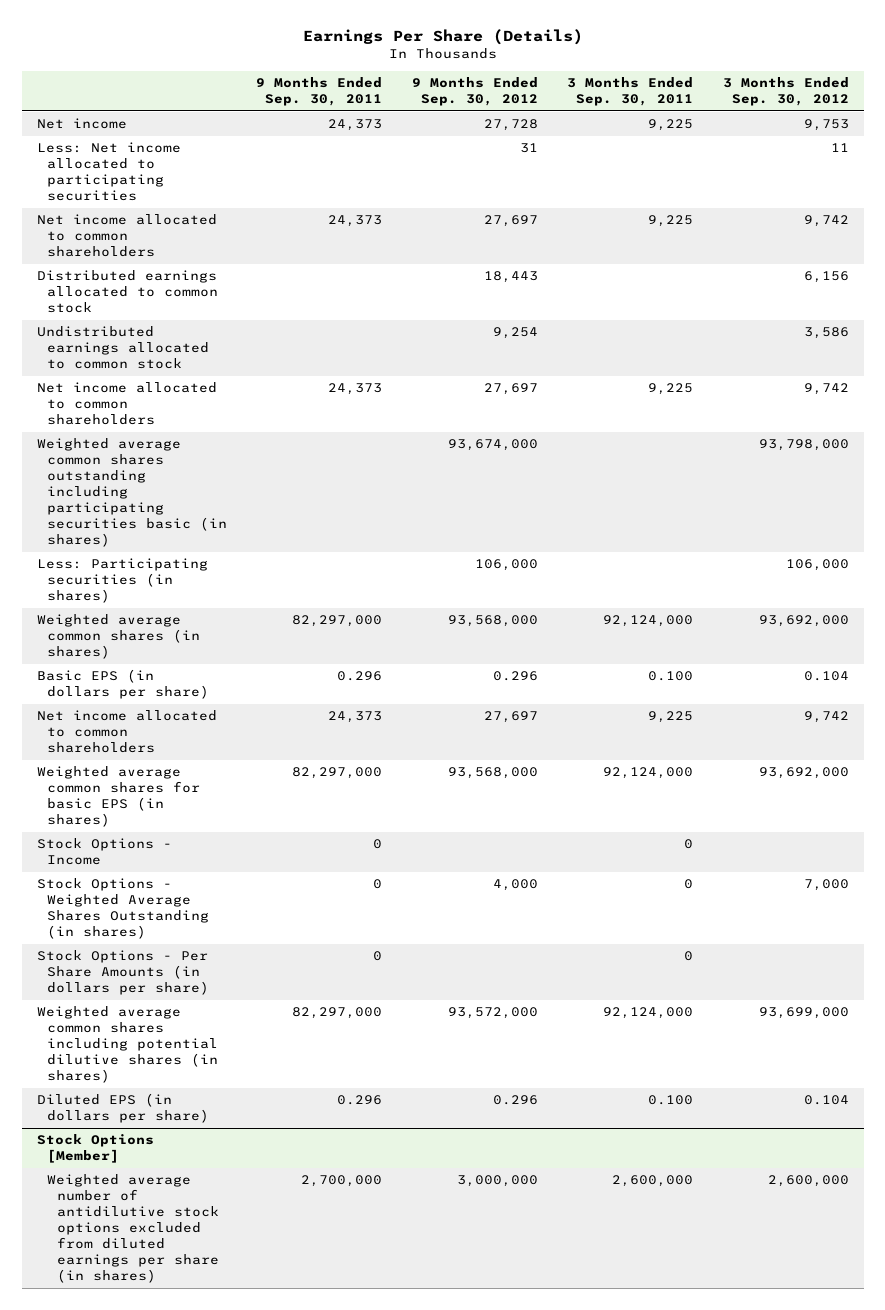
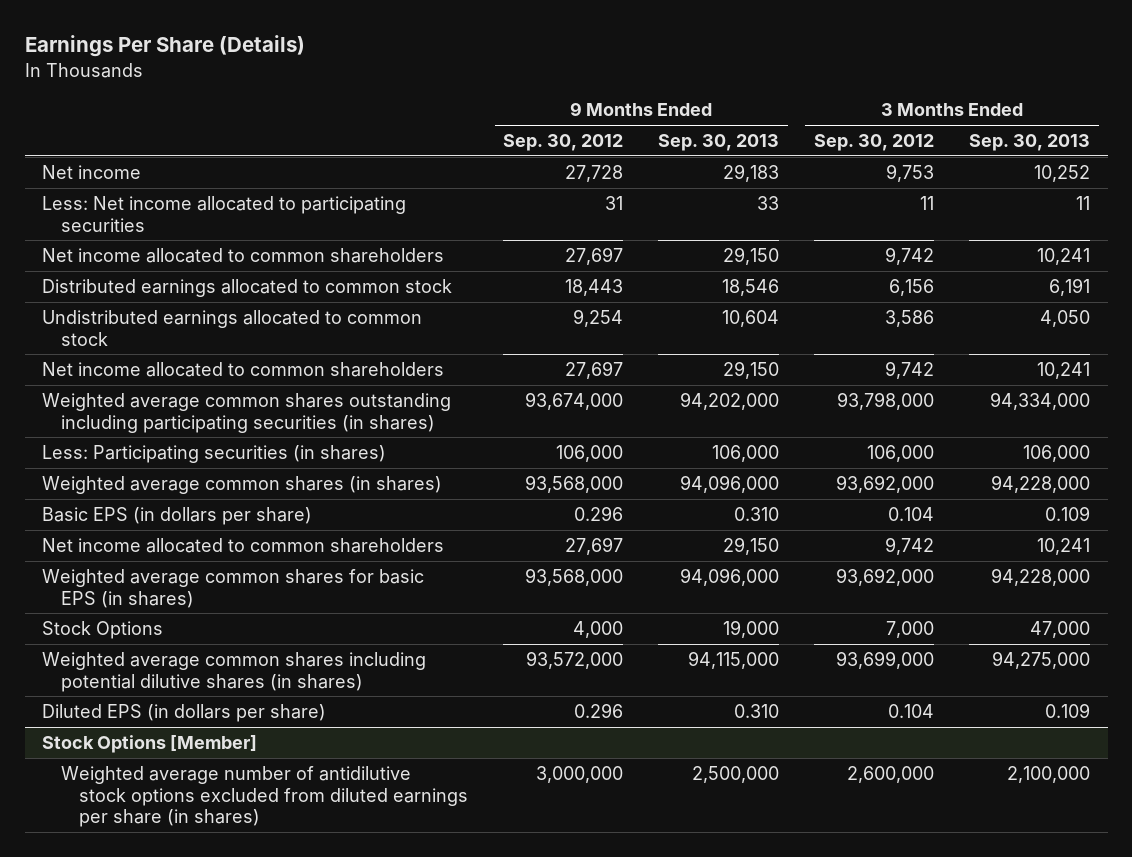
[256,77,383,106] 9 Months Ended Sep. 30, 2011 -> none
[567,77,694,106] 3 Months Ended Sep. 30, 2011 -> none
none -> [658,133,780,151] Sep. 30, 2013
none -> [969,133,1091,151] Sep. 30, 2013
[36,438,227,547] Weighted average common shares outstanding including participating securities basic (in shares) -> [42,392,452,433] Weighted average common shares outstanding including participating securities (in shares)
[36,838,172,866] Stock Options - Income -> none
[36,950,209,996] Stock Options - Per Share Amounts (in dollars per share) -> none
[36,878,209,940] Stock Options - Weighted Average Shares Outstanding (in shares) -> [42,620,164,639] Stock Options

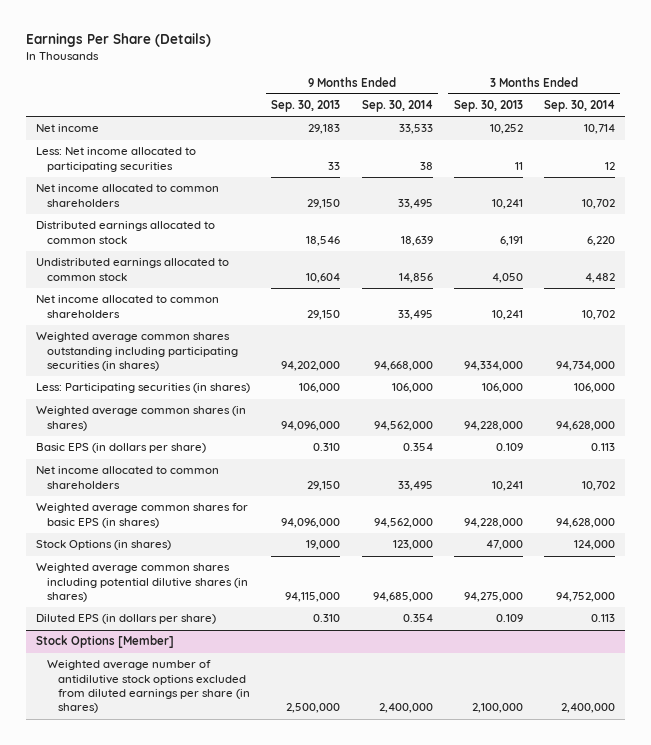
[503,133,624,151] Sep. 30, 2012 -> none
[814,133,935,151] Sep. 30, 2012 -> none
none -> [361,100,433,113] Sep. 30, 2014
none -> [543,100,615,113] Sep. 30, 2014
[42,620,164,639] Stock Options -> [36,540,172,551] Stock Options (in shares)

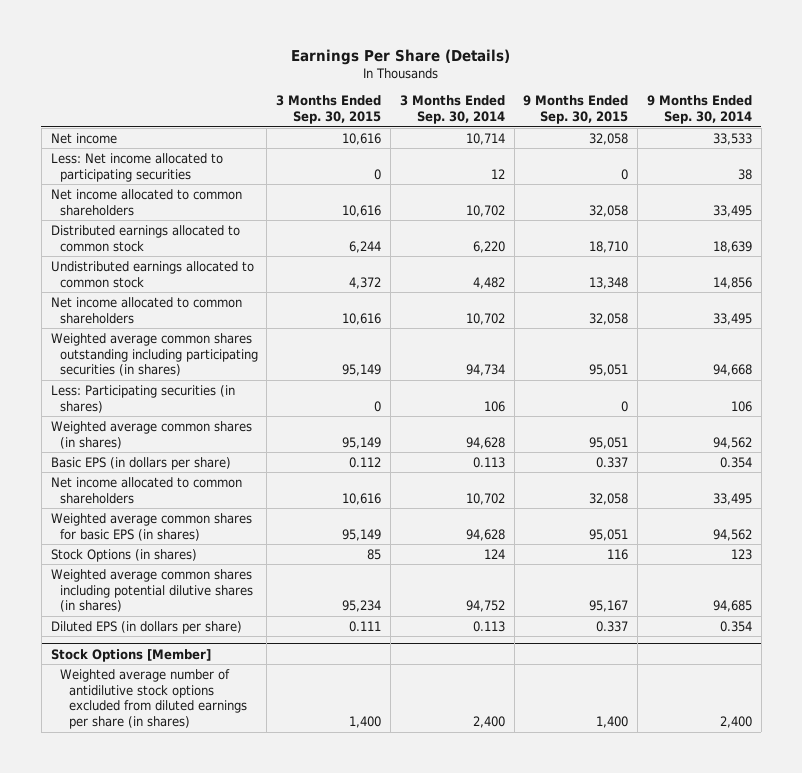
[271,100,341,113] Sep. 30, 2013 -> none
[453,100,523,113] Sep. 30, 2013 -> none
none -> [276,95,382,125] 3 Months Ended Sep. 30, 2015
none -> [523,95,629,125] 9 Months Ended Sep. 30, 2015
[373,361,433,372] 94,668,000 -> [712,364,752,377] 94,668
[555,361,615,372] 94,734,000 -> [465,364,505,377] 94,734
[391,383,433,394] 106,000 -> [730,400,752,412] 106
[573,383,615,394] 106,000 -> [483,400,505,412] 106
[373,420,433,431] 94,562,000 -> [712,436,752,449] 94,562
[555,420,615,431] 94,628,000 -> [465,436,505,449] 94,628
[373,517,433,528] 94,562,000 -> [712,528,752,541] 94,562
[555,517,615,528] 94,628,000 -> [465,528,505,541] 94,628
[392,540,433,551] 123,000 -> [730,548,752,560] 123
[573,540,615,551] 124,000 -> [483,548,505,559] 124
[372,592,433,603] 94,685,000 -> [712,600,752,613] 94,685
[555,592,615,603] 94,752,000 -> [465,600,505,613] 94,752
[378,703,433,714] 2,400,000 -> [719,716,752,729] 2,400
[560,703,615,714] 2,400,000 -> [472,716,505,729] 2,400

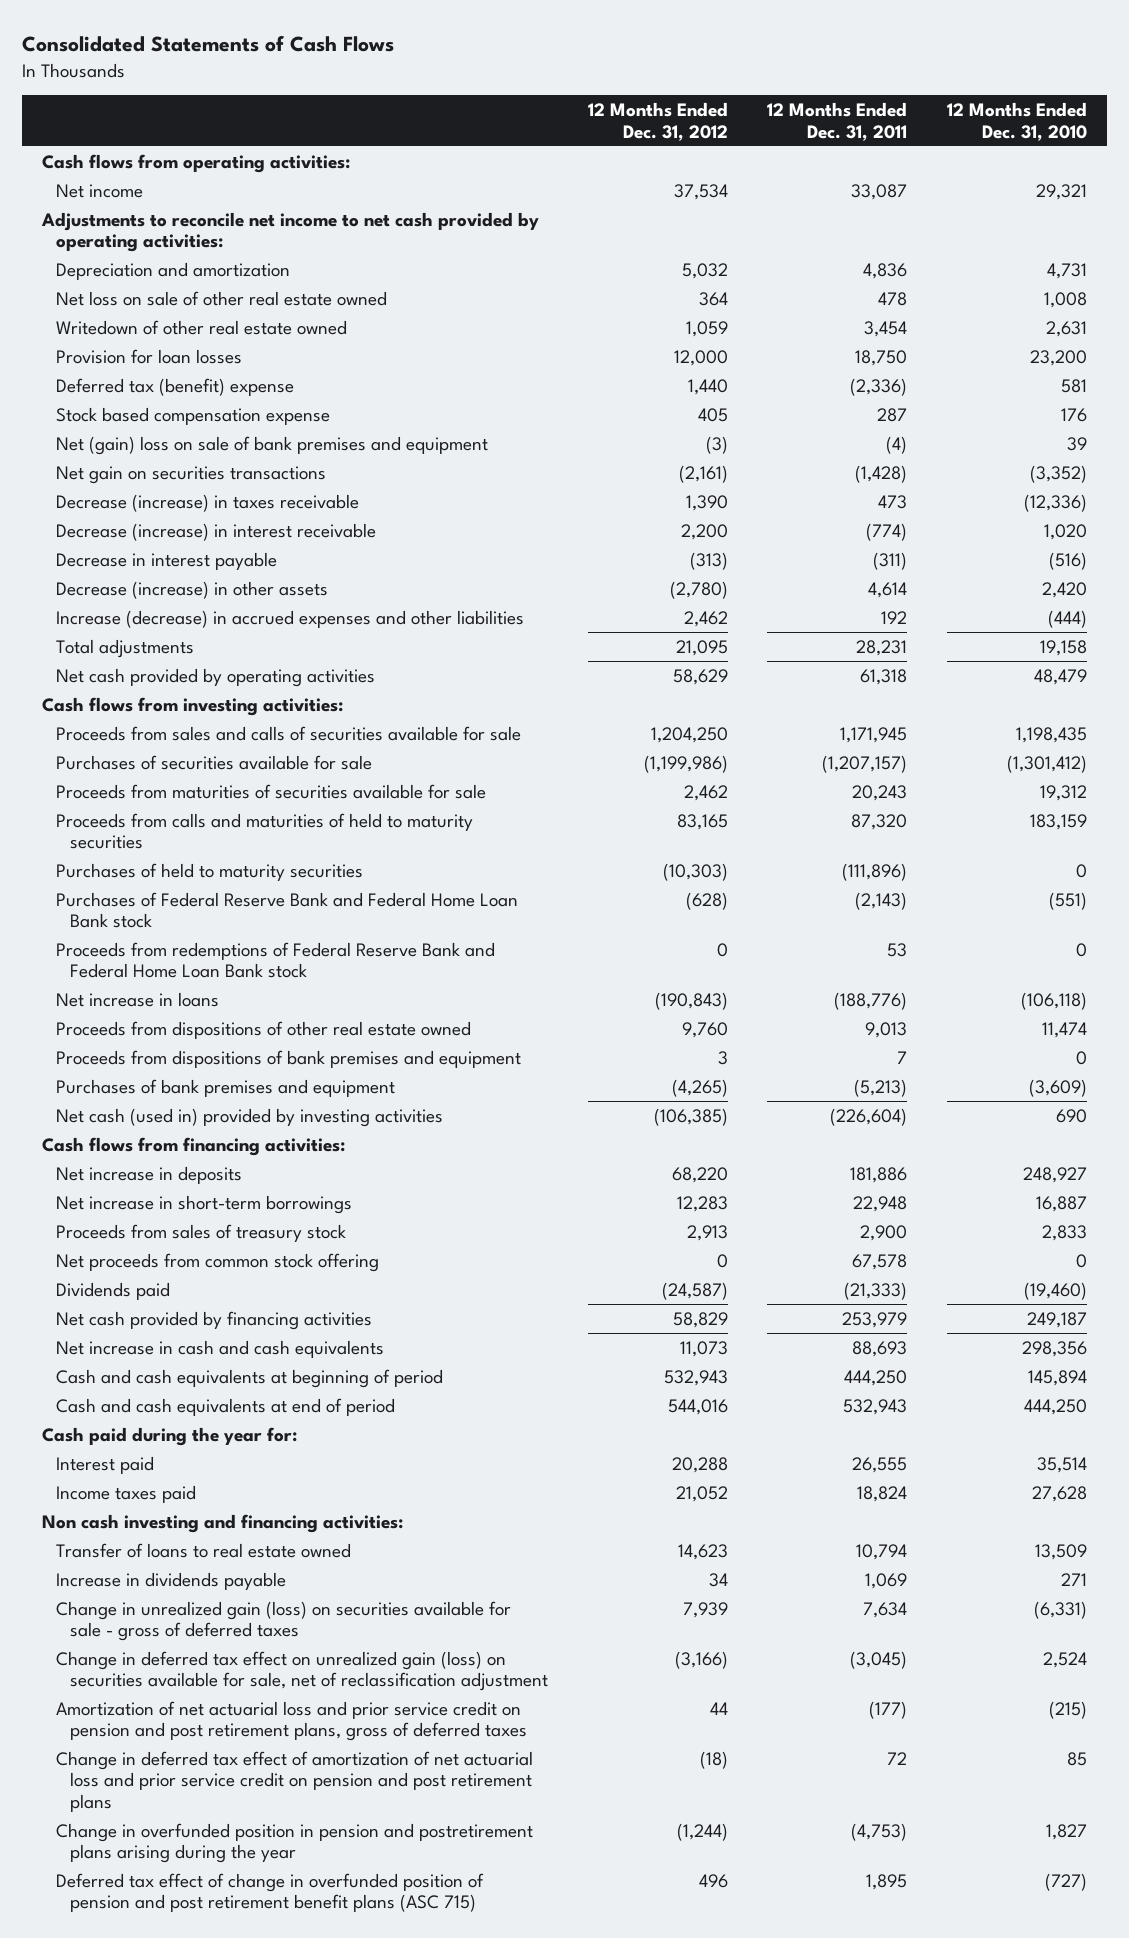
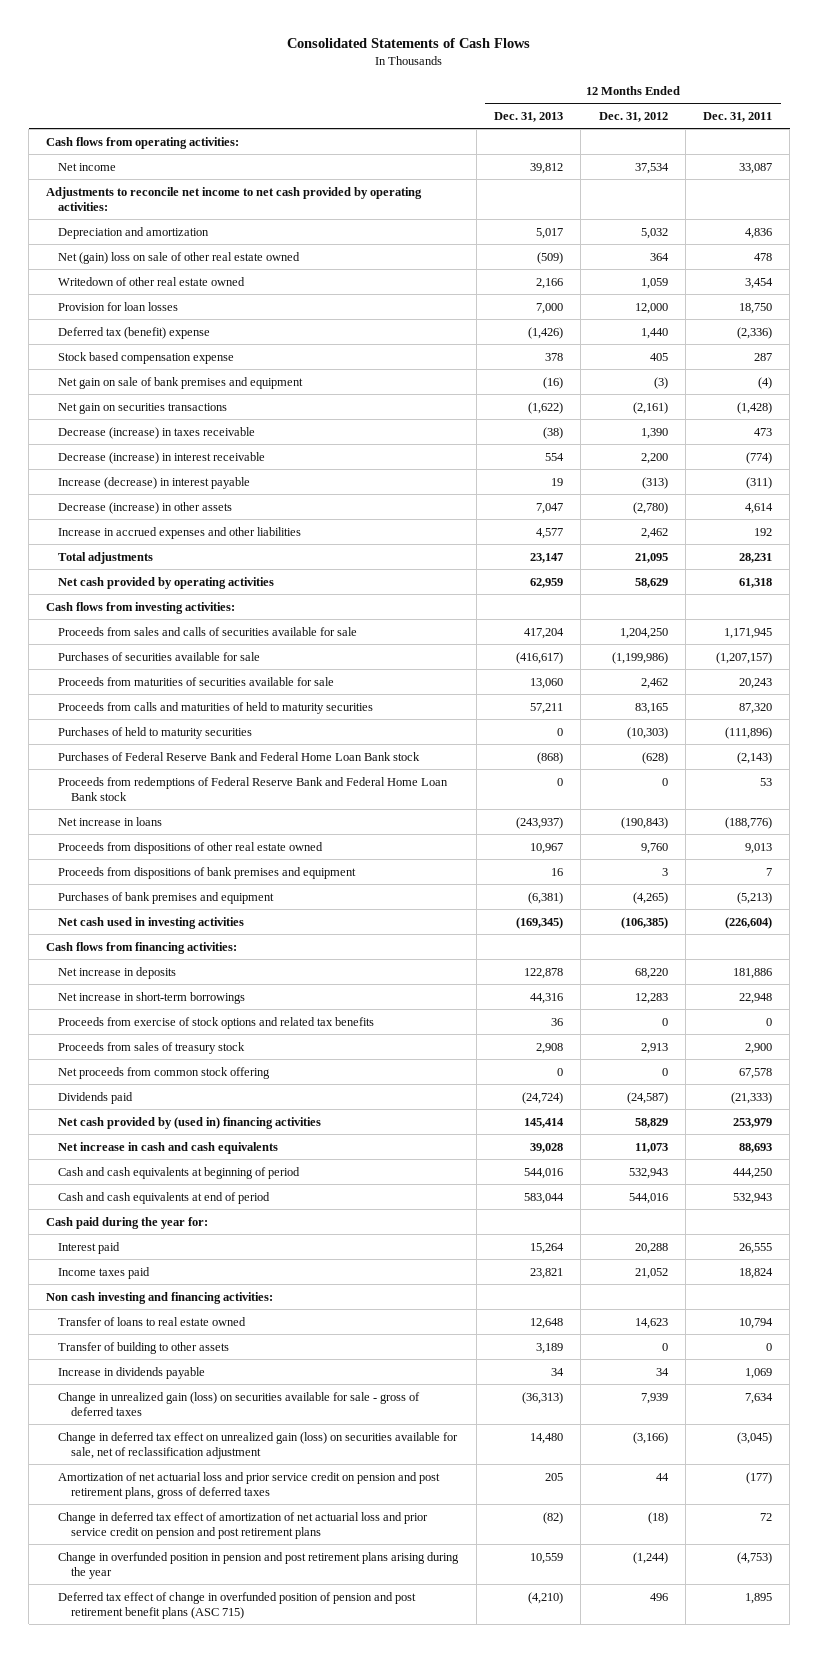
[946,101,1087,141] 12 Months Ended Dec. 31, 2010 -> none
none -> [494,111,564,122] Dec. 31, 2013
[55,290,387,306] Net loss on sale of other real estate owned -> [58,251,301,264] Net (gain) loss on sale of other real estate owned
[55,435,488,455] Net (gain) loss on sale of bank premises and equipment -> [58,376,304,389] Net gain on sale of bank premises and equipment
[55,551,277,570] Decrease in interest payable -> [58,476,251,489] Increase (decrease) in interest payable
[55,609,524,628] Increase (decrease) in accrued expenses and other liabilities -> [58,526,302,539] Increase in accrued expenses and other liabilities
[55,1107,443,1127] Net cash (used in) provided by investing activities -> [58,916,245,929] Net cash used in investing activities
none -> [58,1016,375,1029] Proceeds from exercise of stock options and related tax benefits
[55,1310,372,1330] Net cash provided by financing activities -> [58,1116,322,1129] Net cash provided by (used in) financing activities
none -> [58,1341,230,1354] Transfer of building to other assets
[55,1822,533,1864] Change in overfunded position in pension and postretirement plans arising during the year -> [58,1551,460,1579] Change in overfunded position in pension and post retirement plans arising during the year

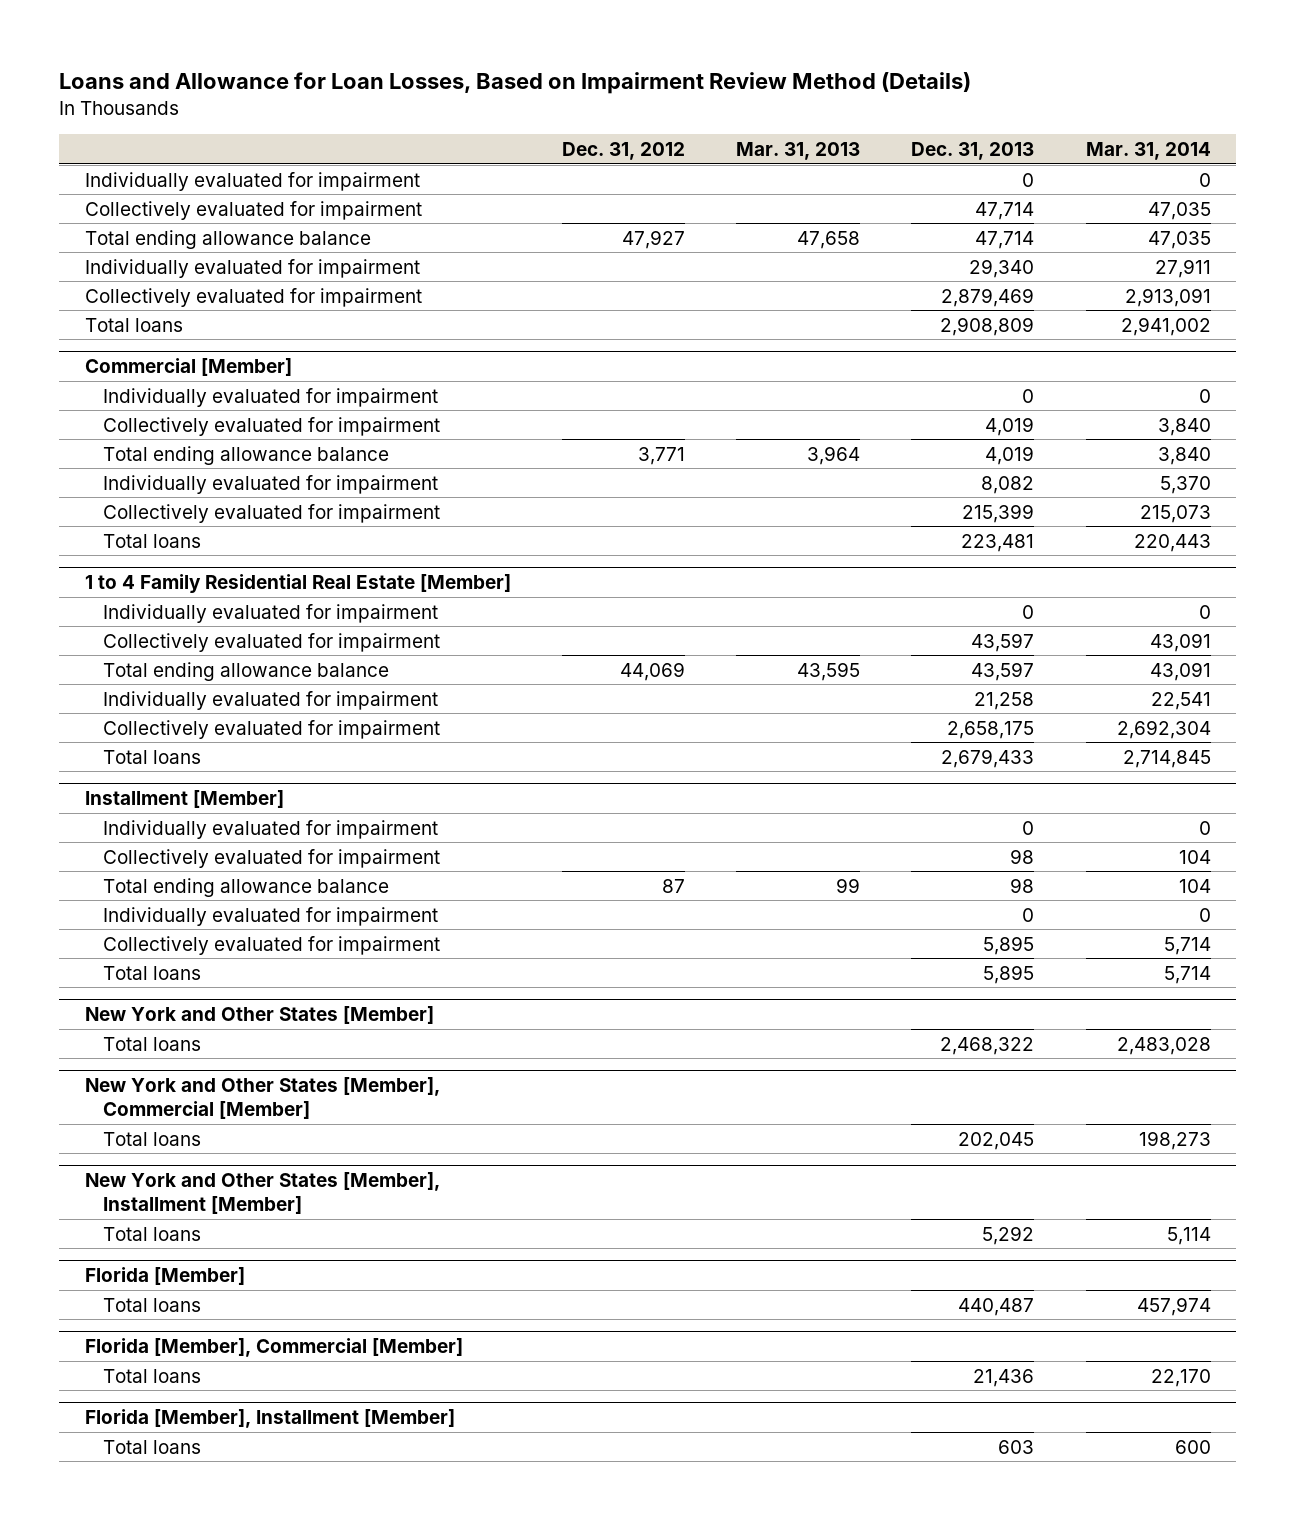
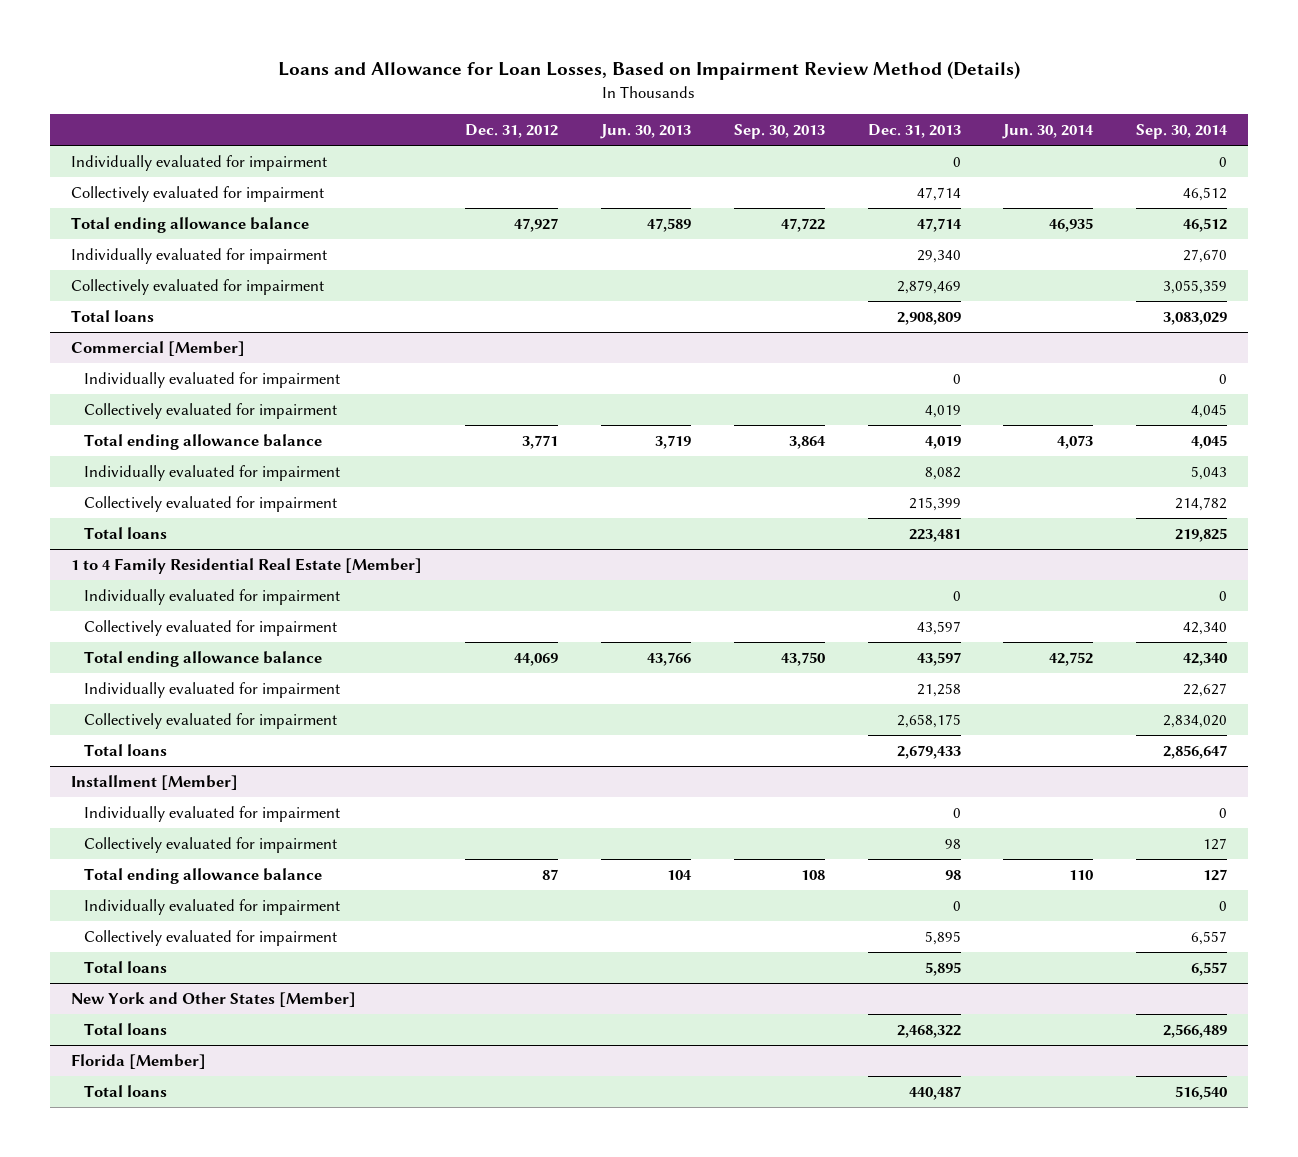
[736,142,861,161] Mar. 31, 2013 -> none
[1085,142,1211,161] Mar. 31, 2014 -> none
none -> [599,123,691,139] Jun. 30, 2013
none -> [733,123,825,139] Sep. 30, 2013
none -> [1002,123,1095,139] Jun. 30, 2014
none -> [1136,123,1229,139] Sep. 30, 2014
[84,1076,440,1120] New York and Other States [Member], Commercial [Member] -> none
[103,1131,202,1146] Total loans -> none
[84,1171,440,1215] New York and Other States [Member], Installment [Member] -> none
[103,1226,202,1241] Total loans -> none
[84,1337,463,1357] Florida [Member], Commercial [Member] -> none
[103,1368,202,1383] Total loans -> none
[84,1408,455,1428] Florida [Member], Installment [Member] -> none
[103,1439,202,1454] Total loans -> none

